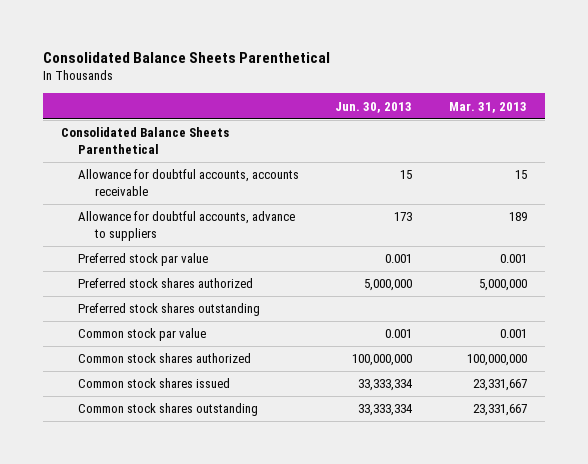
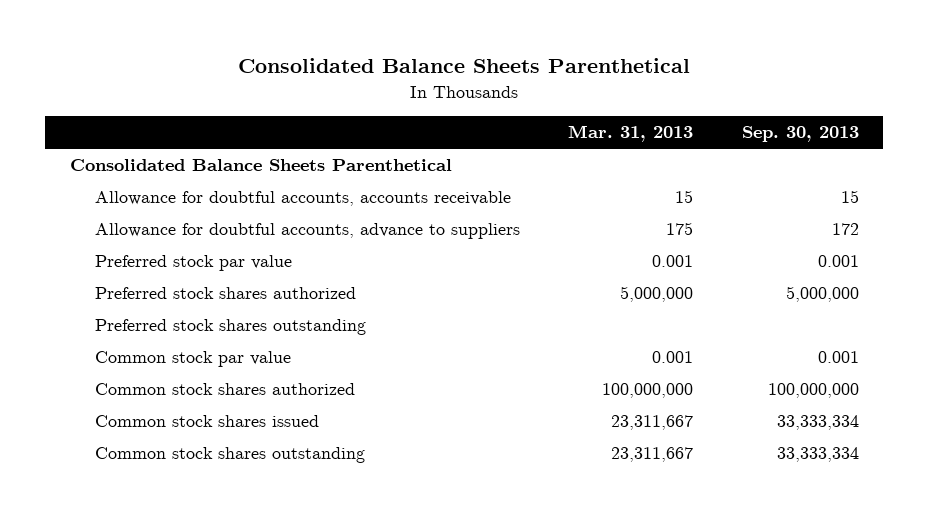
[335,101,413,113] Jun. 30, 2013 -> none
none -> [741,126,859,143] Sep. 30, 2013
[508,212,527,222] 189 -> [666,222,694,236] 175
[472,379,527,392] 23,331,667 -> [611,415,694,431] 23,311,667
[472,404,527,417] 23,331,667 -> [611,447,694,463] 23,311,667

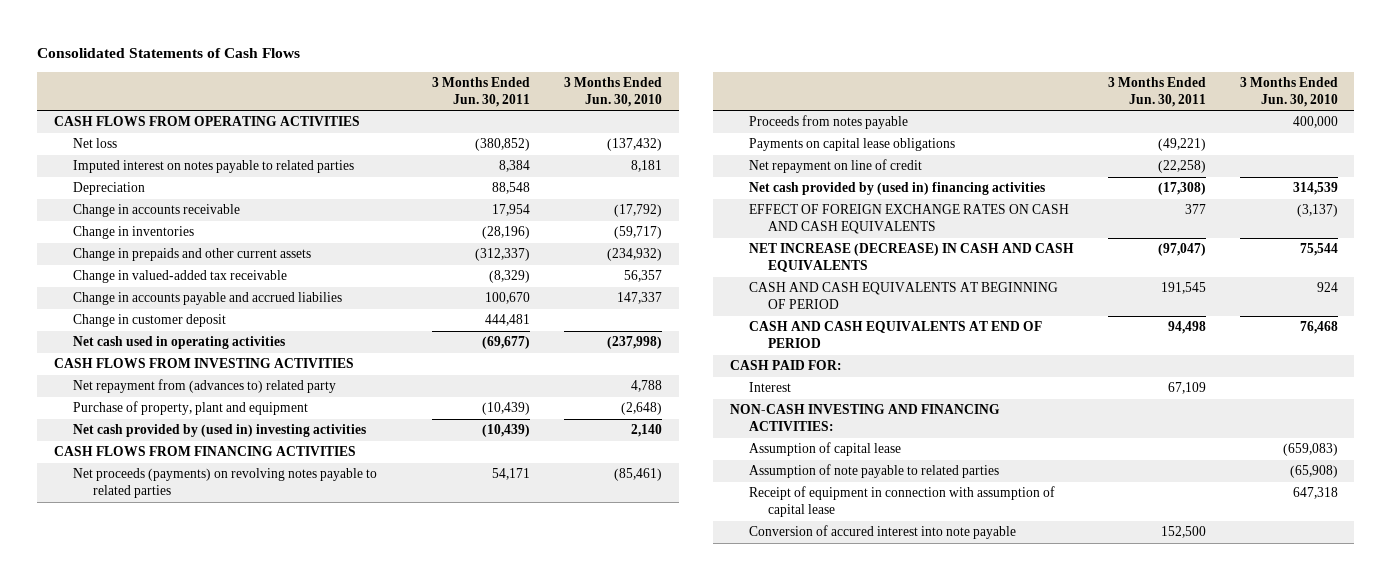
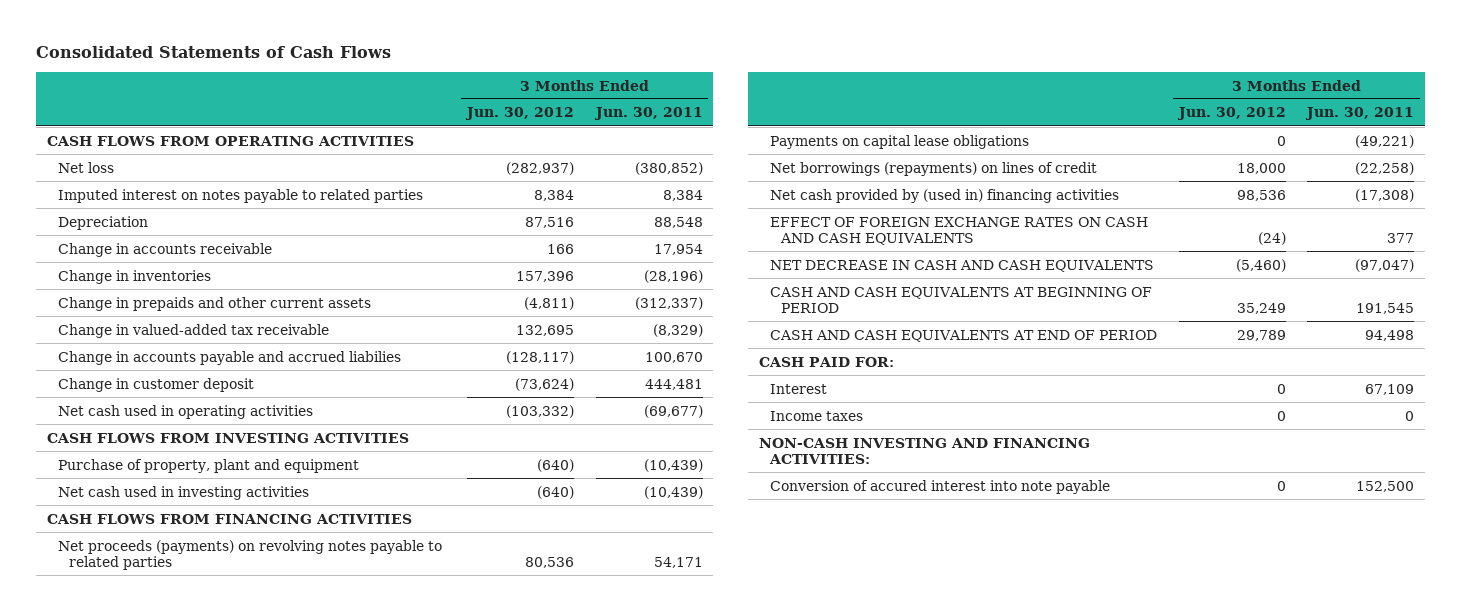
[563,76,662,108] 3 Months Ended Jun. 30, 2010 -> none
none -> [464,107,574,121] Jun. 30, 2012
[73,379,337,394] Net repayment from (advances to) related party -> none
[73,424,367,438] Net cash provided by (used in) investing activities -> [58,485,310,500] Net cash used in investing activities
[748,115,908,130] Proceeds from notes payable -> none
[748,159,922,174] Net repayment on line of credit -> [770,161,1098,176] Net borrowings (repayments) on lines of credit
[748,243,1074,273] NET INCREASE (DECREASE) IN CASH AND CASH EQUIVALENTS -> [770,259,1155,272] NET DECREASE IN CASH AND CASH EQUIVALENTS
none -> [770,410,864,421] Income taxes
[748,442,901,457] Assumption of capital lease -> none
[748,464,999,479] Assumption of note payable to related parties -> none
[748,486,1055,518] Receipt of equipment in connection with assumption of capital lease -> none

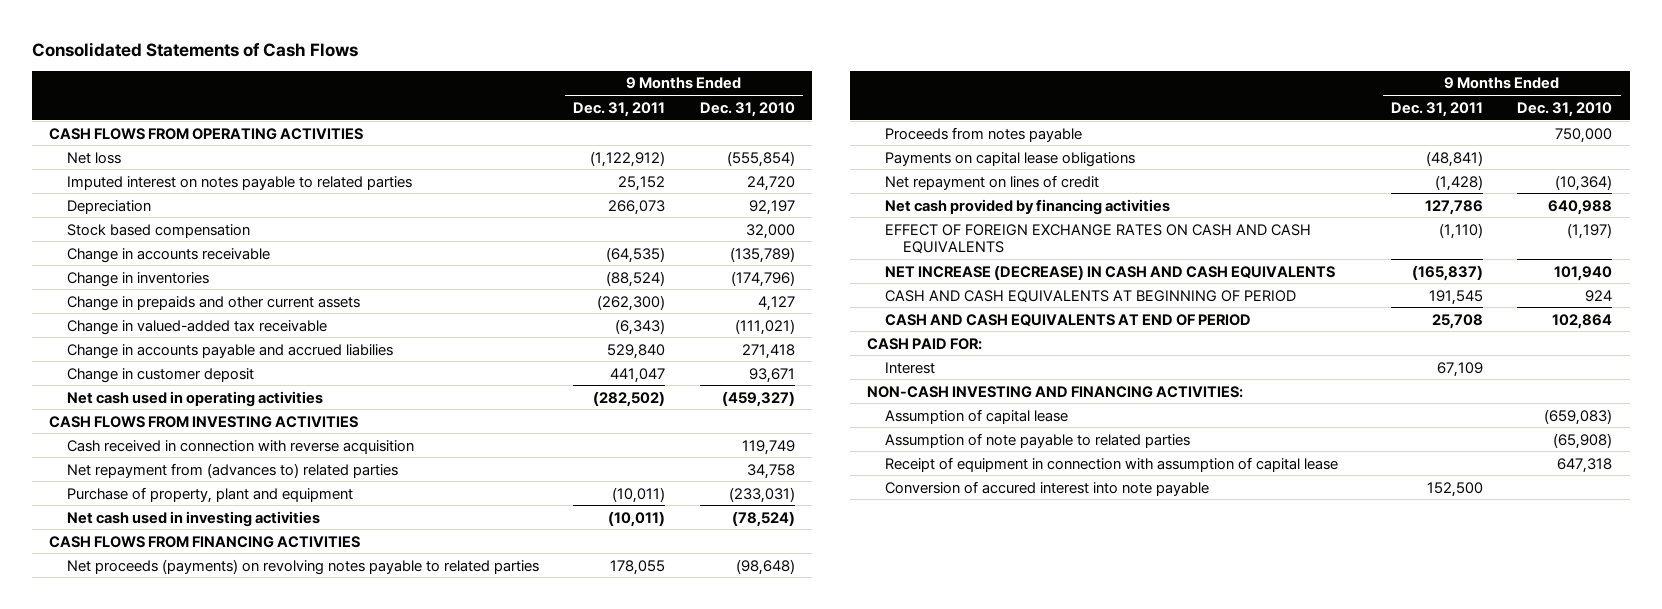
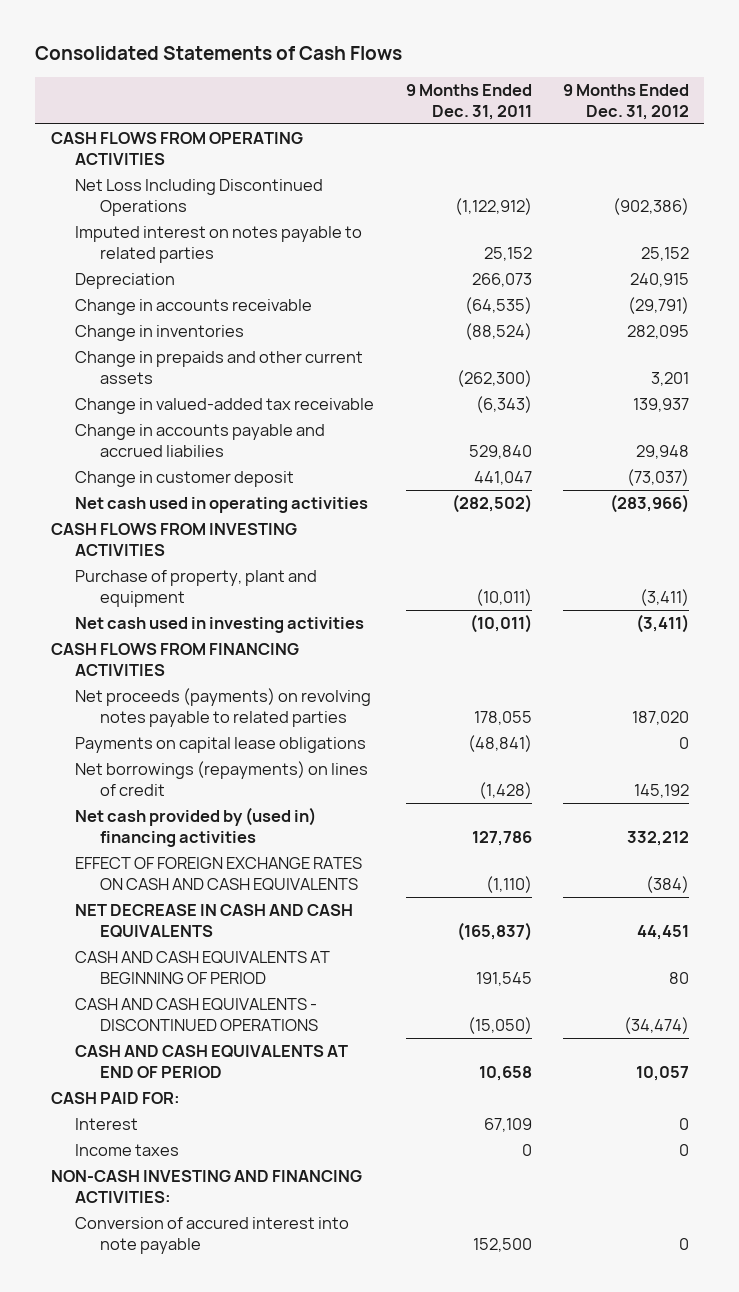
[699,101,795,117] Dec. 31, 2010 -> none
none -> [562,83,689,120] 9 Months Ended Dec. 31, 2012
[66,151,121,164] Net loss -> [75,179,324,216] Net Loss Including Discontinued Operations
[66,223,250,238] Stock based compensation -> none
[66,439,414,454] Cash received in connection with reverse acquisition -> none
[66,462,398,478] Net repayment from (advances to) related parties -> none
[884,126,1082,142] Proceeds from notes payable -> none
[884,174,1099,190] Net repayment on lines of credit -> [75,761,369,796] Net borrowings (repayments) on lines of credit
[884,198,1170,215] Net cash provided by financing activities -> [75,807,317,847] Net cash provided by (used in) financing activities
[884,264,1335,280] NET INCREASE (DECREASE) IN CASH AND CASH EQUIVALENTS -> [75,904,354,938] NET DECREASE IN CASH AND CASH EQUIVALENTS
none -> [75,998,319,1031] CASH AND CASH EQUIVALENTS - DISCONTINUED OPERATIONS
[1432,313,1484,329] 25,708 -> [478,1065,532,1081] 10,658
none -> [75,1144,180,1157] Income taxes
[884,408,1068,424] Assumption of capital lease -> none
[884,432,1190,448] Assumption of note payable to related parties -> none
[884,456,1338,472] Receipt of equipment in connection with assumption of capital lease -> none

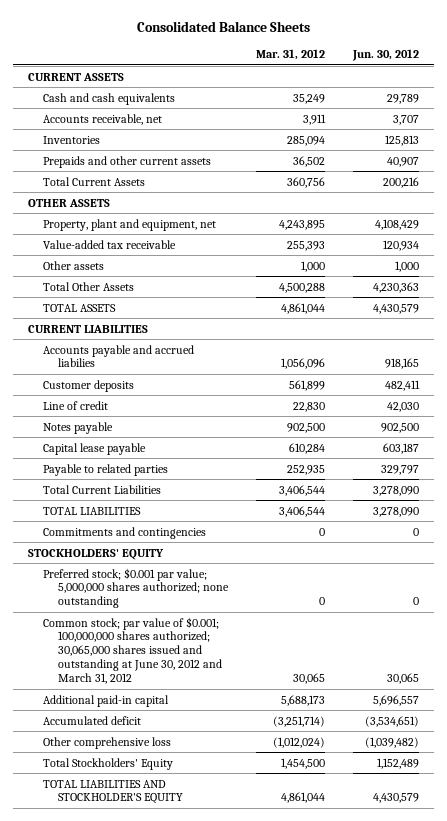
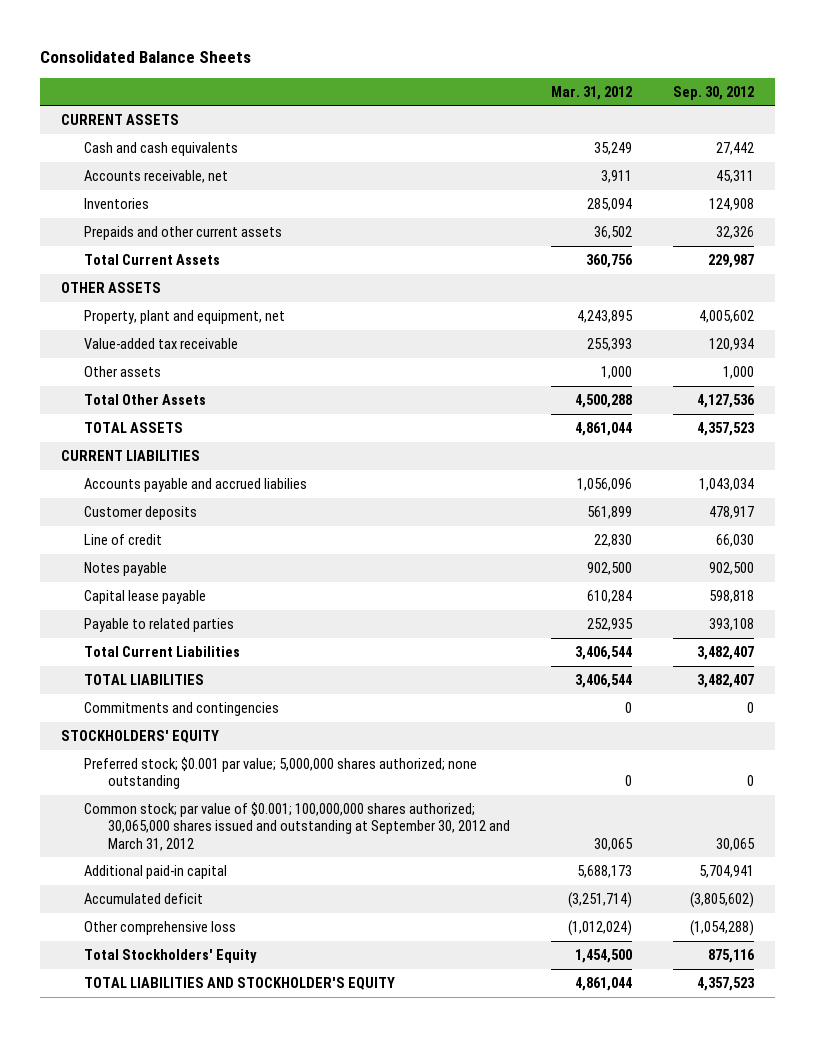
[352,49,420,62] Jun. 30, 2012 -> none
none -> [673,85,755,100] Sep. 30, 2012
[42,616,222,684] Common stock; par value of $0.001; 100,000,000 shares authorized; 30,065,000 shares issued and outstanding at June 30, 2012 and March 31, 2012 -> [84,802,510,851] Common stock; par value of $0.001; 100,000,000 shares authorized; 30,065,000 shares issued and outstanding at September 30, 2012 and March 31, 2012

